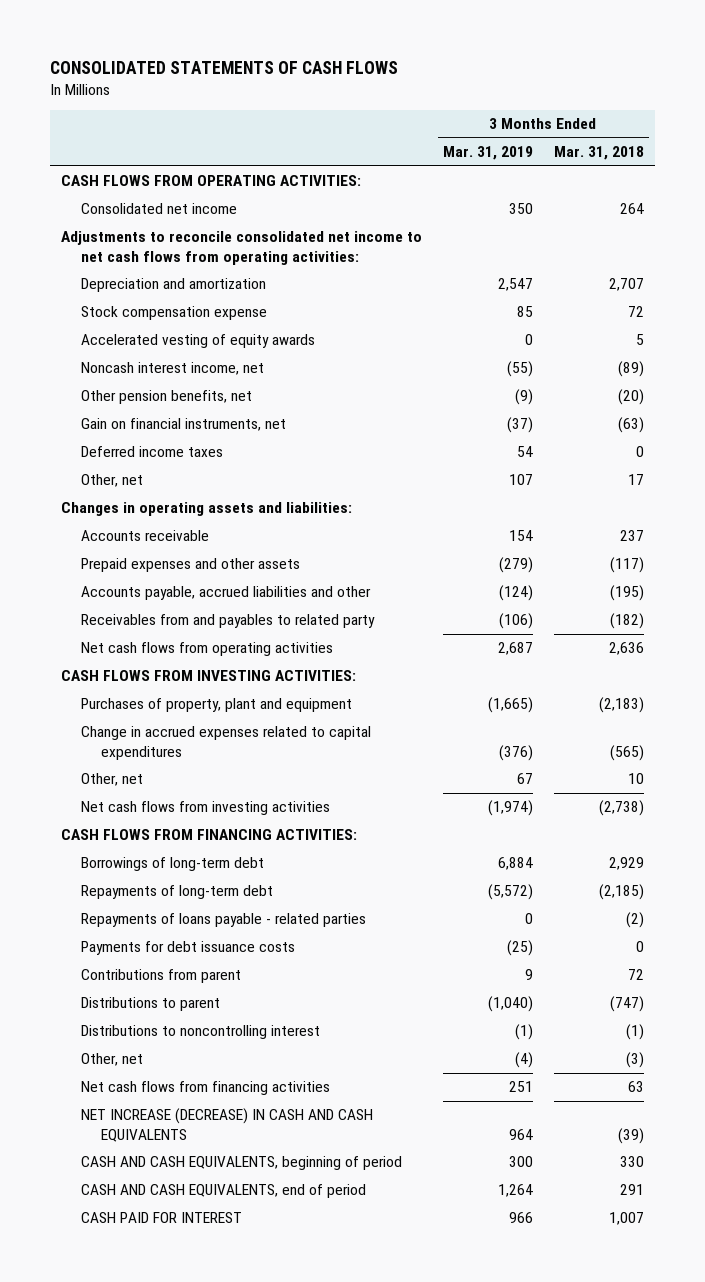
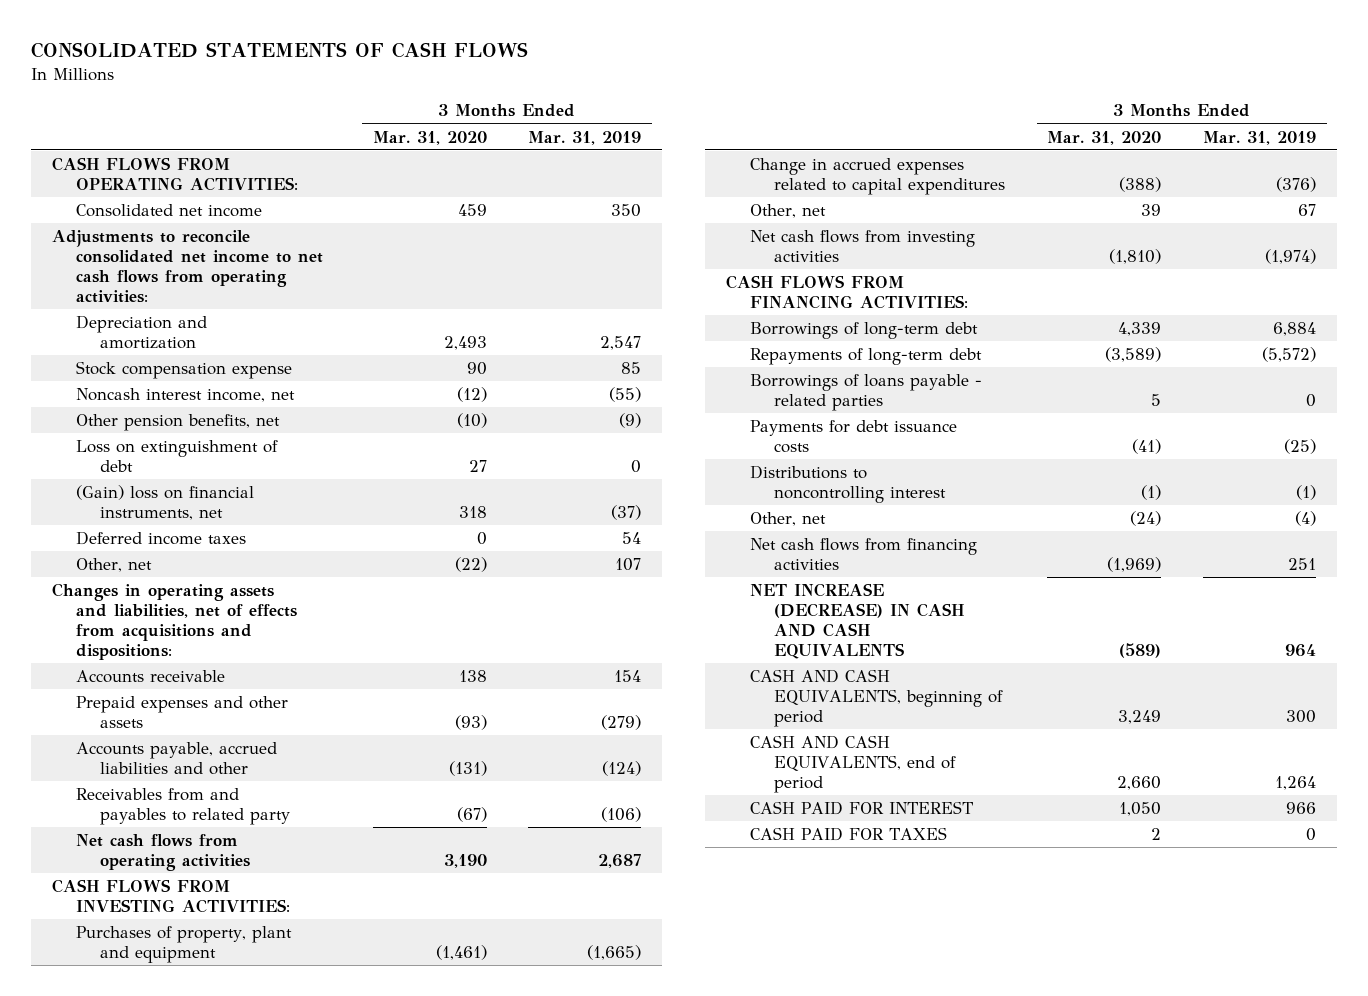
[553,146,644,161] Mar. 31, 2018 -> none
none -> [372,130,487,145] Mar. 31, 2020
[81,334,316,349] Accelerated vesting of equity awards -> none
none -> [75,439,278,473] Loss on extinguishment of debt
[81,418,287,432] Gain on financial instruments, net -> [75,484,254,521] (Gain) loss on financial instruments, net
[60,502,352,517] Changes in operating assets and liabilities: -> [51,582,297,661] Changes in operating assets and liabilities, net of effects from acquisitions and dispositions:
[81,913,367,928] Repayments of loans payable - related parties -> [750,373,983,412] Borrowings of loans payable - related parties
[81,969,242,984] Contributions from parent -> none
[81,997,221,1012] Distributions to parent -> none
none -> [750,826,948,841] CASH PAID FOR TAXES

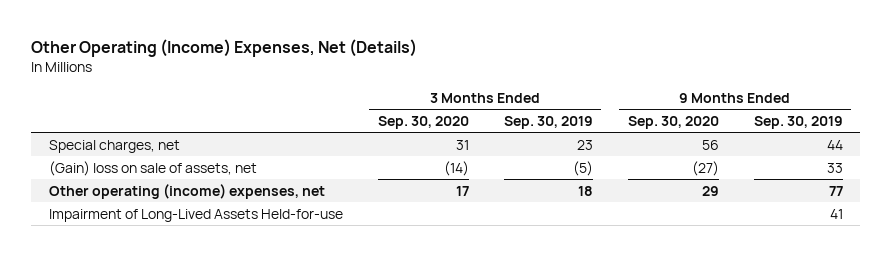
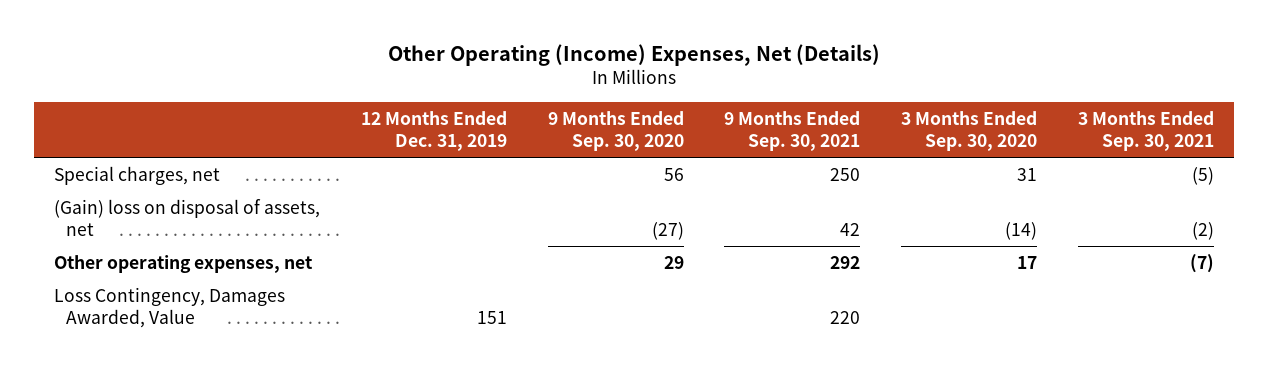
[503,115,593,129] Sep. 30, 2019 -> none
[753,115,843,129] Sep. 30, 2019 -> none
none -> [360,110,507,152] 12 Months Ended Dec. 31, 2019
none -> [724,110,861,152] 9 Months Ended Sep. 30, 2021
none -> [1078,110,1215,152] 3 Months Ended Sep. 30, 2021
[48,208,343,222] Impairment of Long-Lived Assets Held-for-use -> none
[48,160,257,176] (Gain) loss on sale of assets, net -> [54,198,321,237] (Gain) loss on disposal of assets, net
[48,183,325,199] Other operating (income) expenses, net -> [54,254,314,273] Other operating expenses, net
none -> [54,286,286,329] Loss Contingency, Damages Awarded, Value

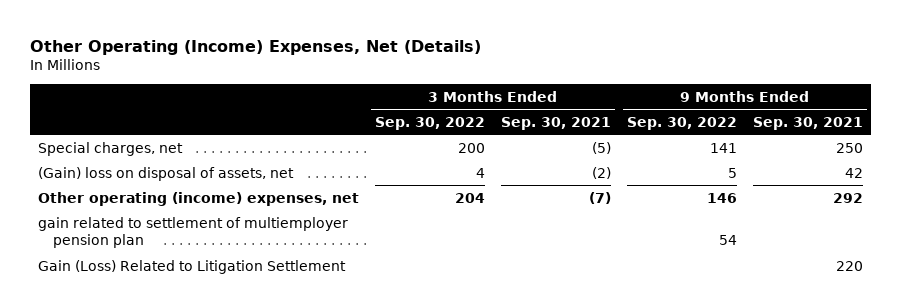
[360,110,507,152] 12 Months Ended Dec. 31, 2019 -> none
[547,110,684,152] 9 Months Ended Sep. 30, 2020 -> none
[901,110,1038,152] 3 Months Ended Sep. 30, 2020 -> none
none -> [375,116,486,130] Sep. 30, 2022
none -> [627,116,738,130] Sep. 30, 2022
[54,286,286,329] Loss Contingency, Damages Awarded, Value -> none
[54,254,314,273] Other operating expenses, net -> [38,191,360,206] Other operating (income) expenses, net
none -> [38,216,349,249] gain related to settlement of multiemployer pension plan
none -> [38,259,347,274] Gain (Loss) Related to Litigation Settlement

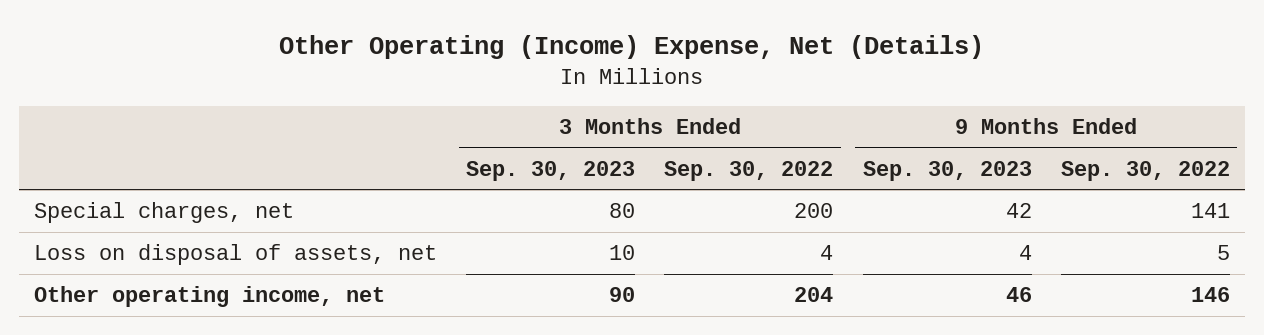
[30,39,482,55] Other Operating (Income) Expenses, Net (Details) -> [278,34,984,59] Other Operating (Income) Expense, Net (Details)
[501,116,612,130] Sep. 30, 2021 -> none
[752,116,863,130] Sep. 30, 2021 -> none
none -> [466,160,636,181] Sep. 30, 2023
none -> [862,160,1032,181] Sep. 30, 2023
[38,216,349,249] gain related to settlement of multiemployer pension plan -> none
[38,259,347,274] Gain (Loss) Related to Litigation Settlement -> none
[38,166,295,181] (Gain) loss on disposal of assets, net -> [33,244,437,266] Loss on disposal of assets, net
[38,191,360,206] Other operating (income) expenses, net -> [33,286,385,308] Other operating income, net

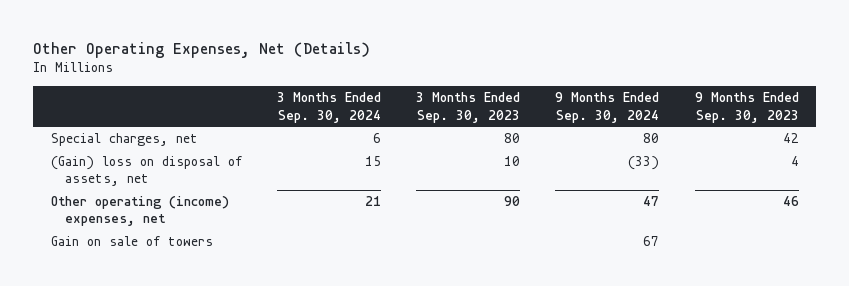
[278,34,984,59] Other Operating (Income) Expense, Net (Details) -> [32,42,370,59] Other Operating Expenses, Net (Details)
[664,160,834,181] Sep. 30, 2022 -> none
[1060,160,1230,181] Sep. 30, 2022 -> none
none -> [276,92,381,123] 3 Months Ended Sep. 30, 2024
none -> [555,92,660,123] 9 Months Ended Sep. 30, 2024
[33,244,437,266] Loss on disposal of assets, net -> [50,156,242,187] (Gain) loss on disposal of assets, net
[33,286,385,308] Other operating income, net -> [50,196,229,227] Other operating (income) expenses, net
none -> [50,236,213,247] Gain on sale of towers

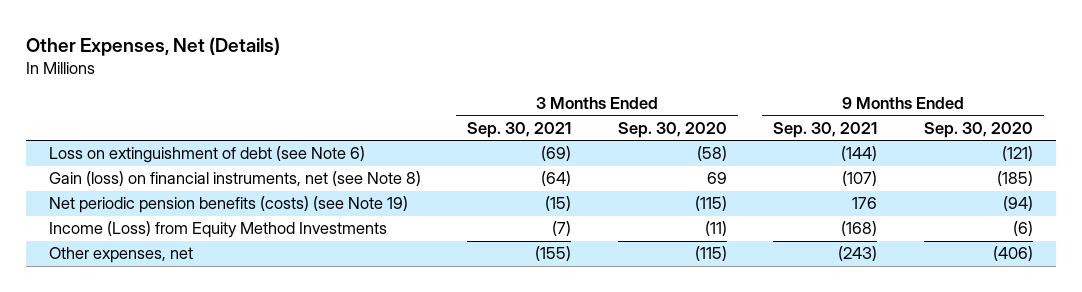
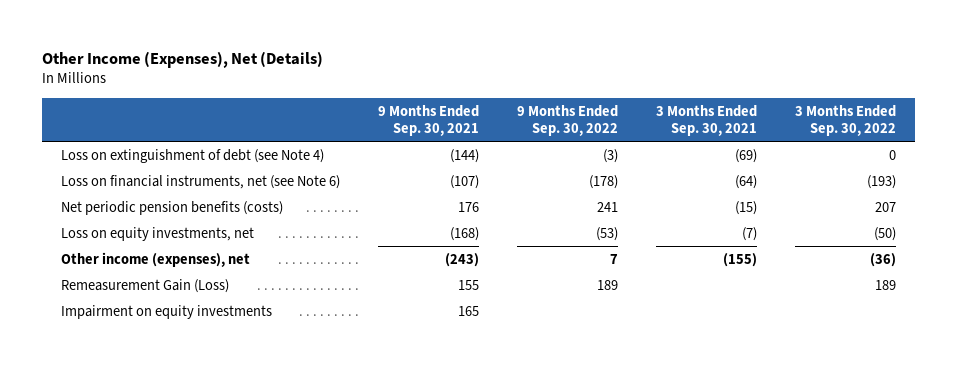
[25,36,280,56] Other Expenses, Net (Details) -> [41,51,323,69] Other Income (Expenses), Net (Details)
[617,122,727,139] Sep. 30, 2020 -> none
[923,122,1033,139] Sep. 30, 2020 -> none
none -> [517,104,619,136] 9 Months Ended Sep. 30, 2022
none -> [795,104,897,136] 3 Months Ended Sep. 30, 2022
[48,146,365,164] Loss on extinguishment of debt (see Note 6) -> [60,148,324,163] Loss on extinguishment of debt (see Note 4)
[48,171,421,187] Gain (loss) on financial instruments, net (see Note 8) -> [60,174,340,189] Loss on financial instruments, net (see Note 6)
[48,196,408,214] Net periodic pension benefits (costs) (see Note 19) -> [60,200,283,215] Net periodic pension benefits (costs)
[48,221,387,239] Income (Loss) from Equity Method Investments -> [60,226,254,241] Loss on equity investments, net
[48,247,193,264] Other expenses, net -> [60,251,250,267] Other income (expenses), net
none -> [60,278,229,293] Remeasurement Gain (Loss)
none -> [60,304,272,319] Impairment on equity investments

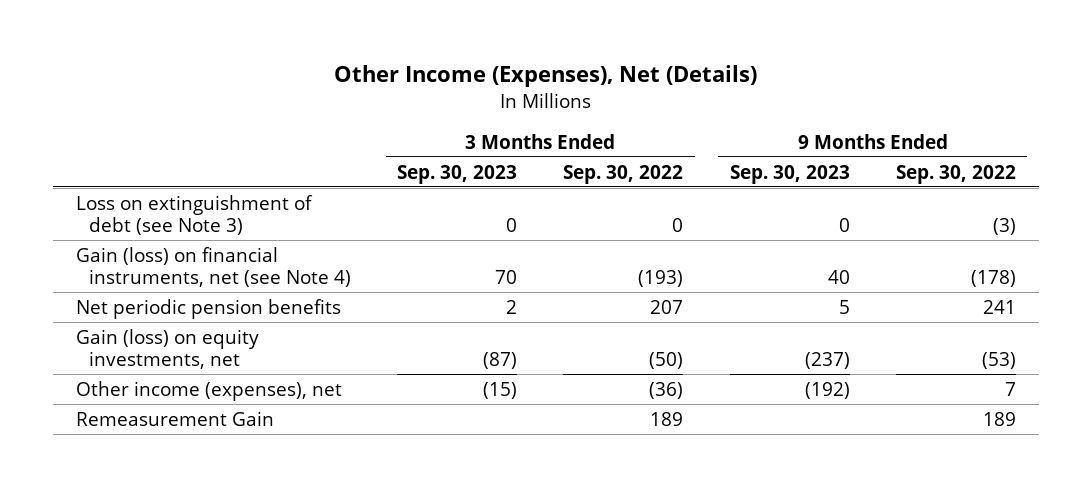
[378,104,480,136] 9 Months Ended Sep. 30, 2021 -> none
[656,104,758,136] 3 Months Ended Sep. 30, 2021 -> none
none -> [397,164,518,184] Sep. 30, 2023
none -> [729,164,850,184] Sep. 30, 2023
[60,148,324,163] Loss on extinguishment of debt (see Note 4) -> [75,194,313,235] Loss on extinguishment of debt (see Note 3)
[60,174,340,189] Loss on financial instruments, net (see Note 6) -> [75,246,352,287] Gain (loss) on financial instruments, net (see Note 4)
[60,200,283,215] Net periodic pension benefits (costs) -> [75,298,341,319] Net periodic pension benefits
[60,226,254,241] Loss on equity investments, net -> [75,328,259,369] Gain (loss) on equity investments, net
[60,304,272,319] Impairment on equity investments -> none
[60,278,229,293] Remeasurement Gain (Loss) -> [75,410,274,426] Remeasurement Gain

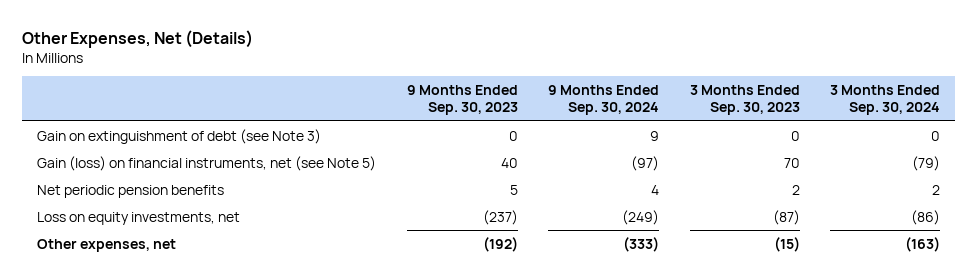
[333,65,757,88] Other Income (Expenses), Net (Details) -> [22,29,254,48] Other Expenses, Net (Details)
[563,164,684,184] Sep. 30, 2022 -> none
[895,164,1016,184] Sep. 30, 2022 -> none
none -> [548,85,660,116] 9 Months Ended Sep. 30, 2024
none -> [830,85,941,116] 3 Months Ended Sep. 30, 2024
[75,194,313,235] Loss on extinguishment of debt (see Note 3) -> [37,128,322,144] Gain on extinguishment of debt (see Note 3)
[75,246,352,287] Gain (loss) on financial instruments, net (see Note 4) -> [37,155,377,171] Gain (loss) on financial instruments, net (see Note 5)
[75,410,274,426] Remeasurement Gain -> none
[75,328,259,369] Gain (loss) on equity investments, net -> [37,211,241,225] Loss on equity investments, net
[75,380,342,401] Other income (expenses), net -> [37,238,177,252] Other expenses, net

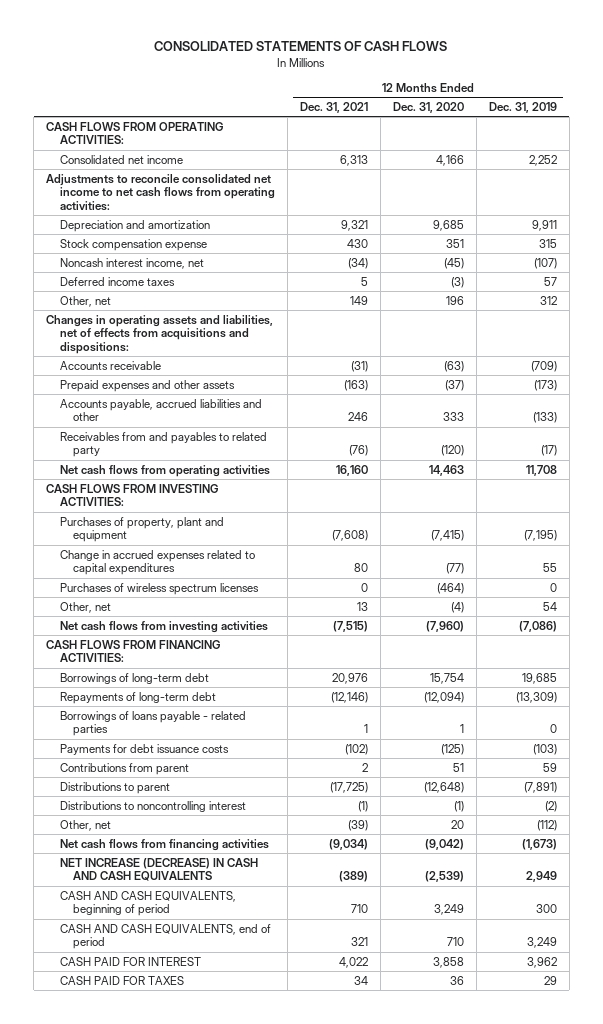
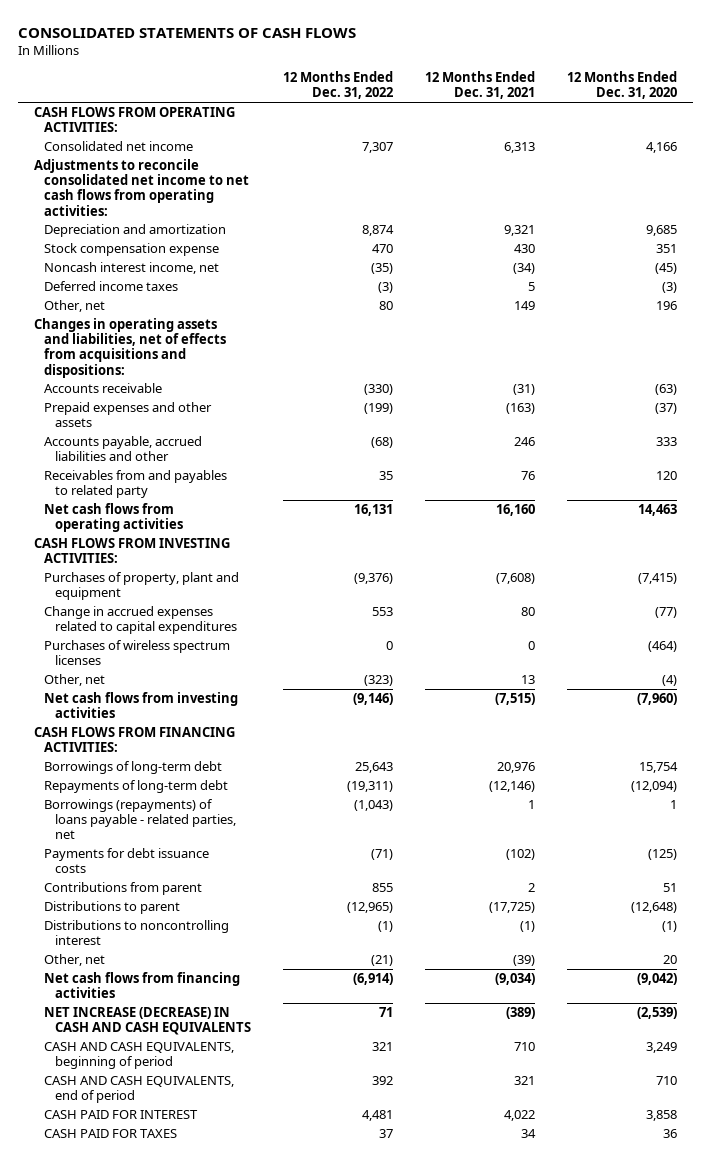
[488,101,557,113] Dec. 31, 2019 -> none
none -> [282,71,393,100] 12 Months Ended Dec. 31, 2022
[348,445,368,457] (76) -> [520,471,535,481] 76
[440,445,464,457] (120) -> [655,471,677,481] 120
[59,710,246,737] Borrowings of loans payable - related parties -> [44,799,236,840] Borrowings (repayments) of loans payable - related parties, net

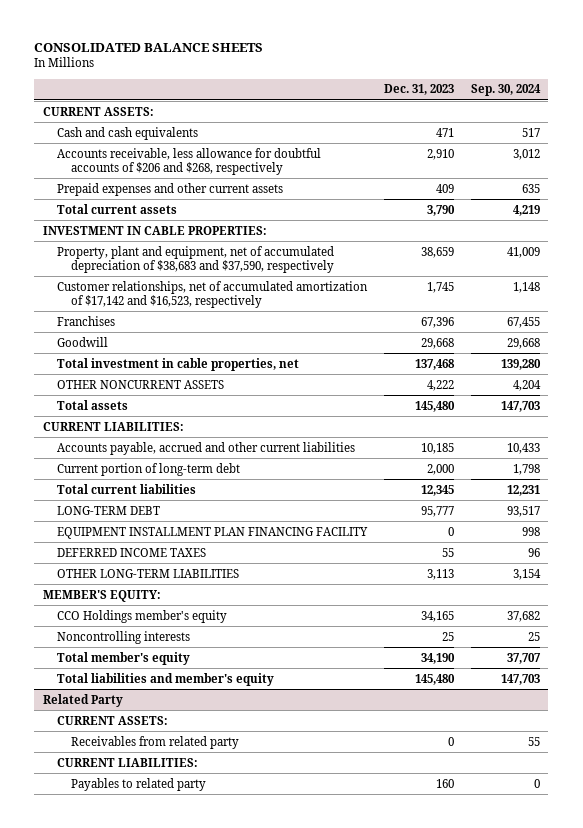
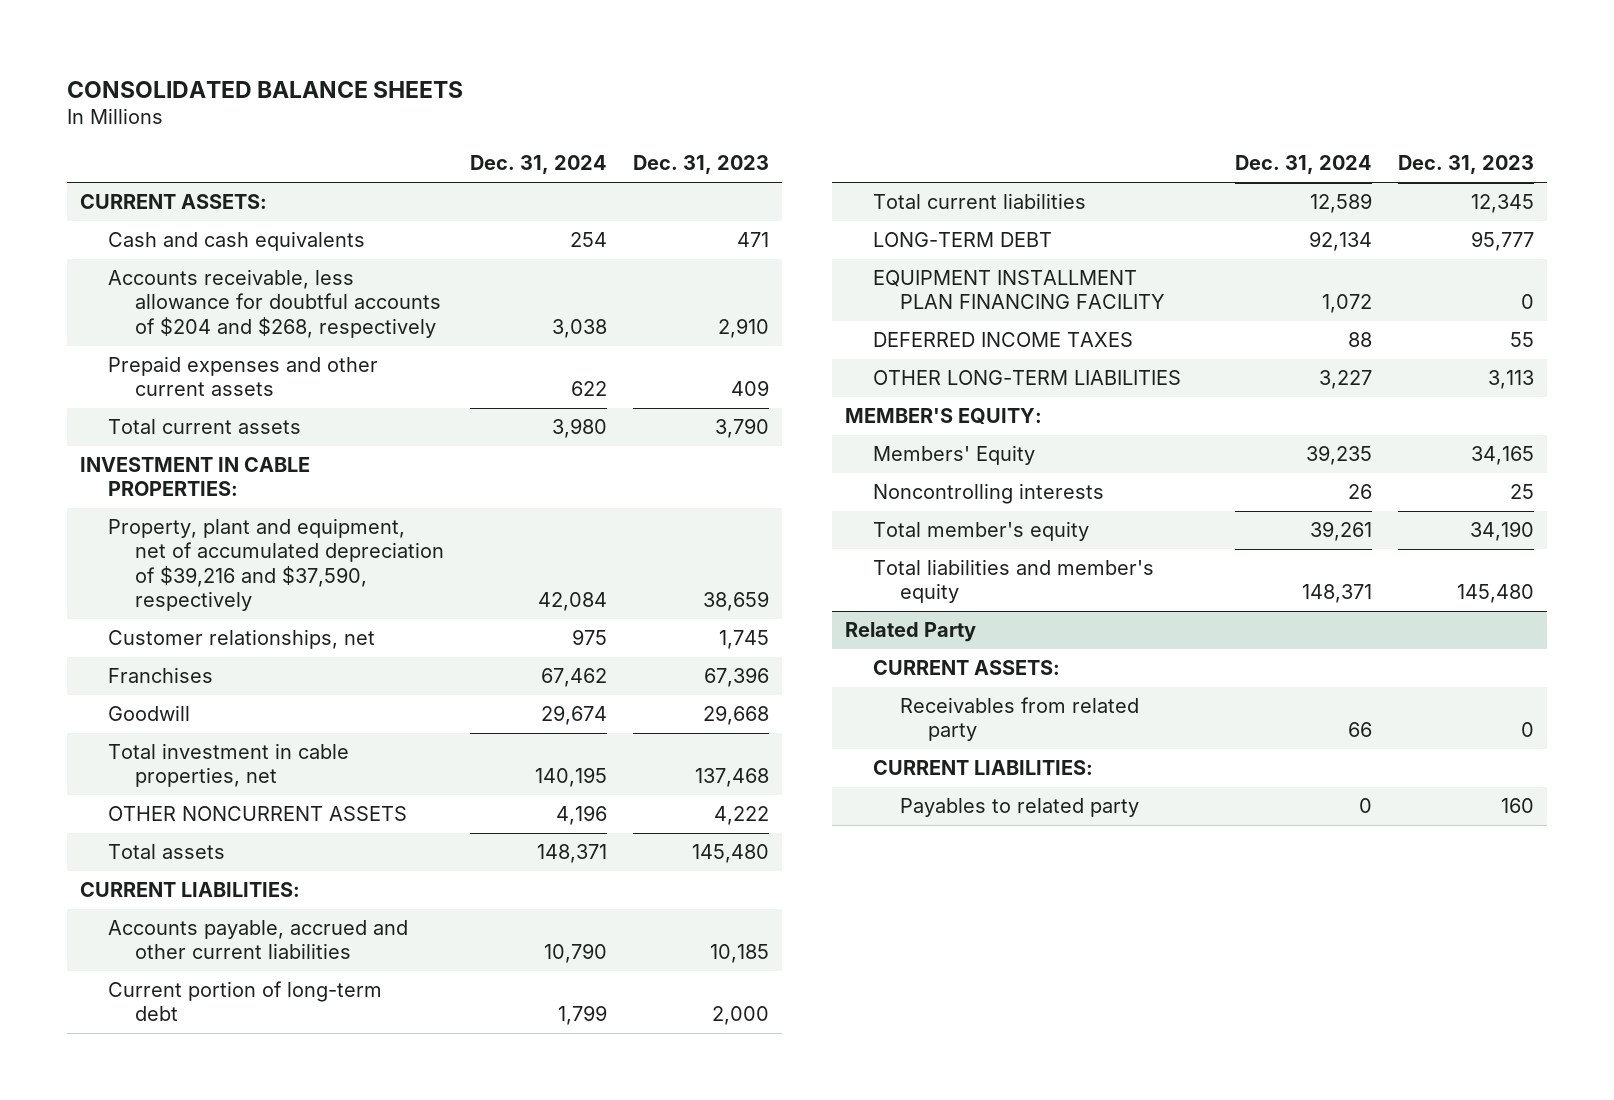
[470,84,541,97] Sep. 30, 2024 -> none
none -> [470,155,608,175] Dec. 31, 2024
[56,147,321,176] Accounts receivable, less allowance for doubtful accounts of $206 and $268, respectively -> [107,269,442,338] Accounts receivable, less allowance for doubtful accounts of $204 and $268, respectively
[56,245,335,274] Property, plant and equipment, net of accumulated depreciation of $38,683 and $37,590, respectively -> [107,518,445,612] Property, plant and equipment, net of accumulated depreciation of $39,216 and $37,590, respectively
[56,280,368,309] Customer relationships, net of accumulated amortization of $17,142 and $16,523, respectively -> [107,629,375,650] Customer relationships, net
[56,609,227,623] CCO Holdings member's equity -> [872,445,1035,466] Members' Equity

